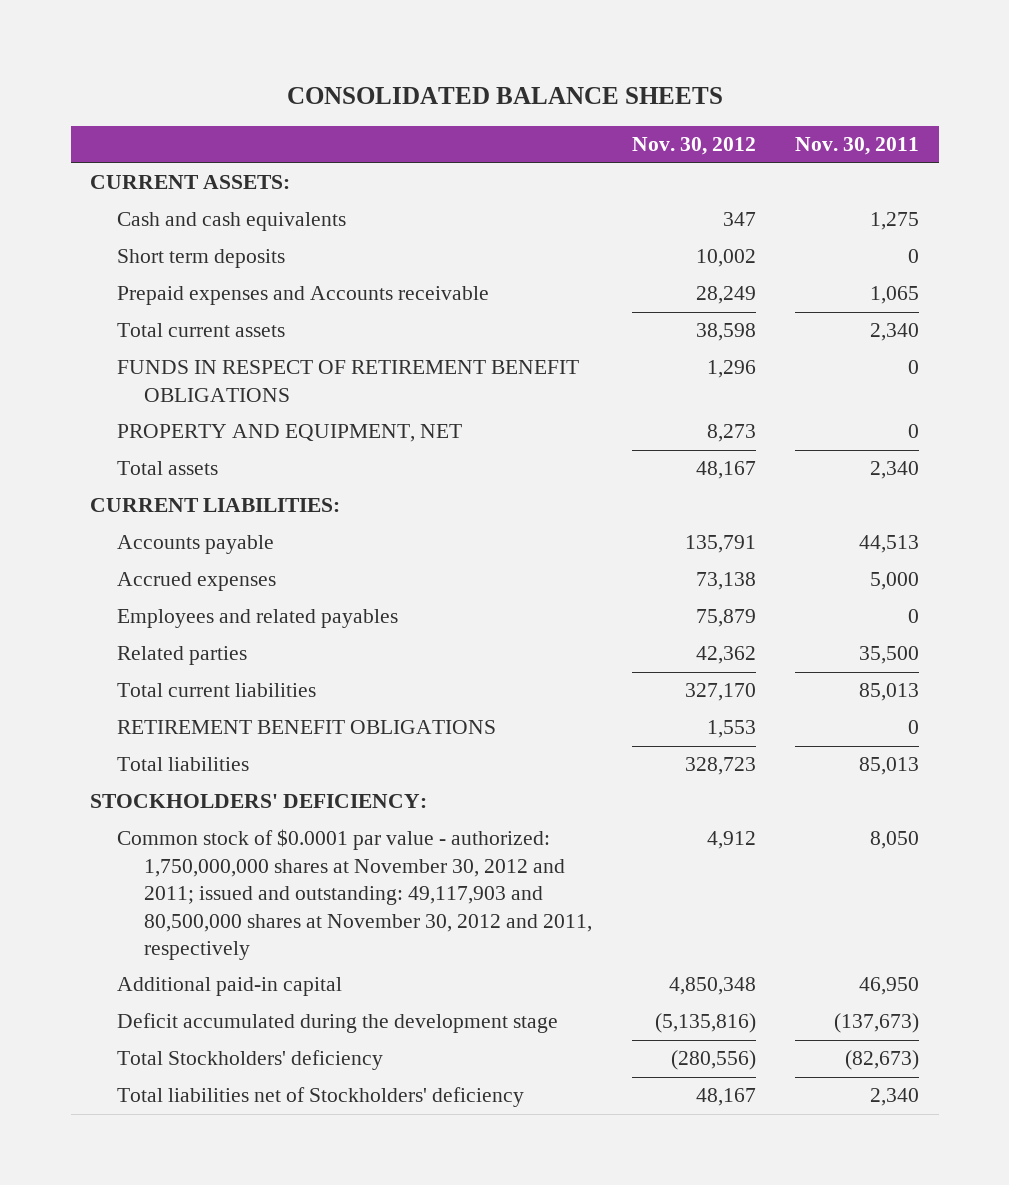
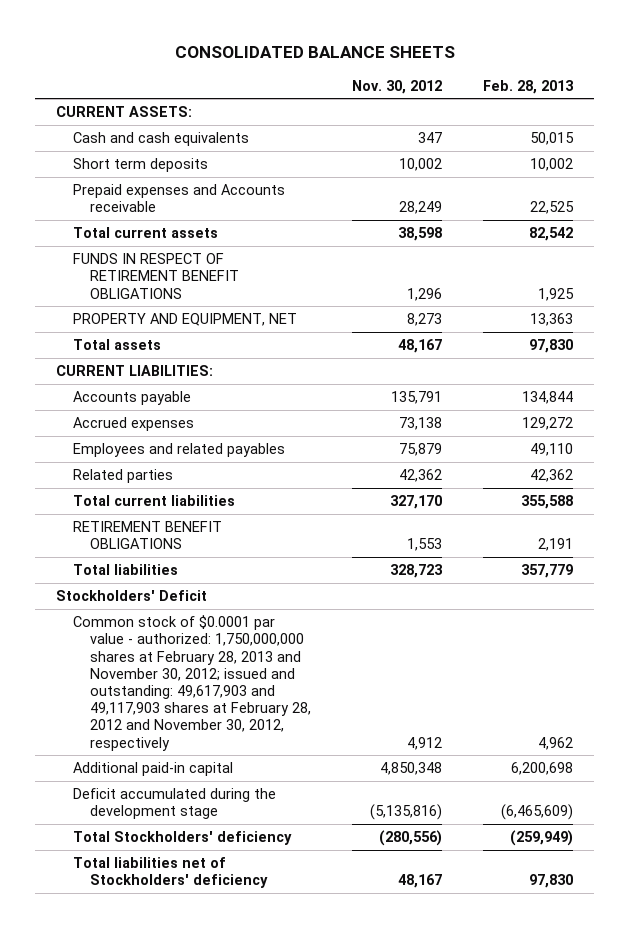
[794,137,919,156] Nov. 30, 2011 -> none
none -> [483,79,575,94] Feb. 28, 2013
[90,794,428,809] STOCKHOLDERS' DEFICIENCY: -> [55,590,207,602] Stockholders' Deficit
[117,829,593,960] Common stock of $0.0001 par value - authorized: 1,750,000,000 shares at November 30, 2012 and 2011; issued and outstanding: 49,117,903 and 80,500,000 shares at November 30, 2012 and 2011, respectively -> [73,615,312,751] Common stock of $0.0001 par value - authorized: 1,750,000,000 shares at February 28, 2013 and November 30, 2012; issued and outstanding: 49,617,903 and 49,117,903 shares at February 28, 2012 and November 30, 2012, respectively

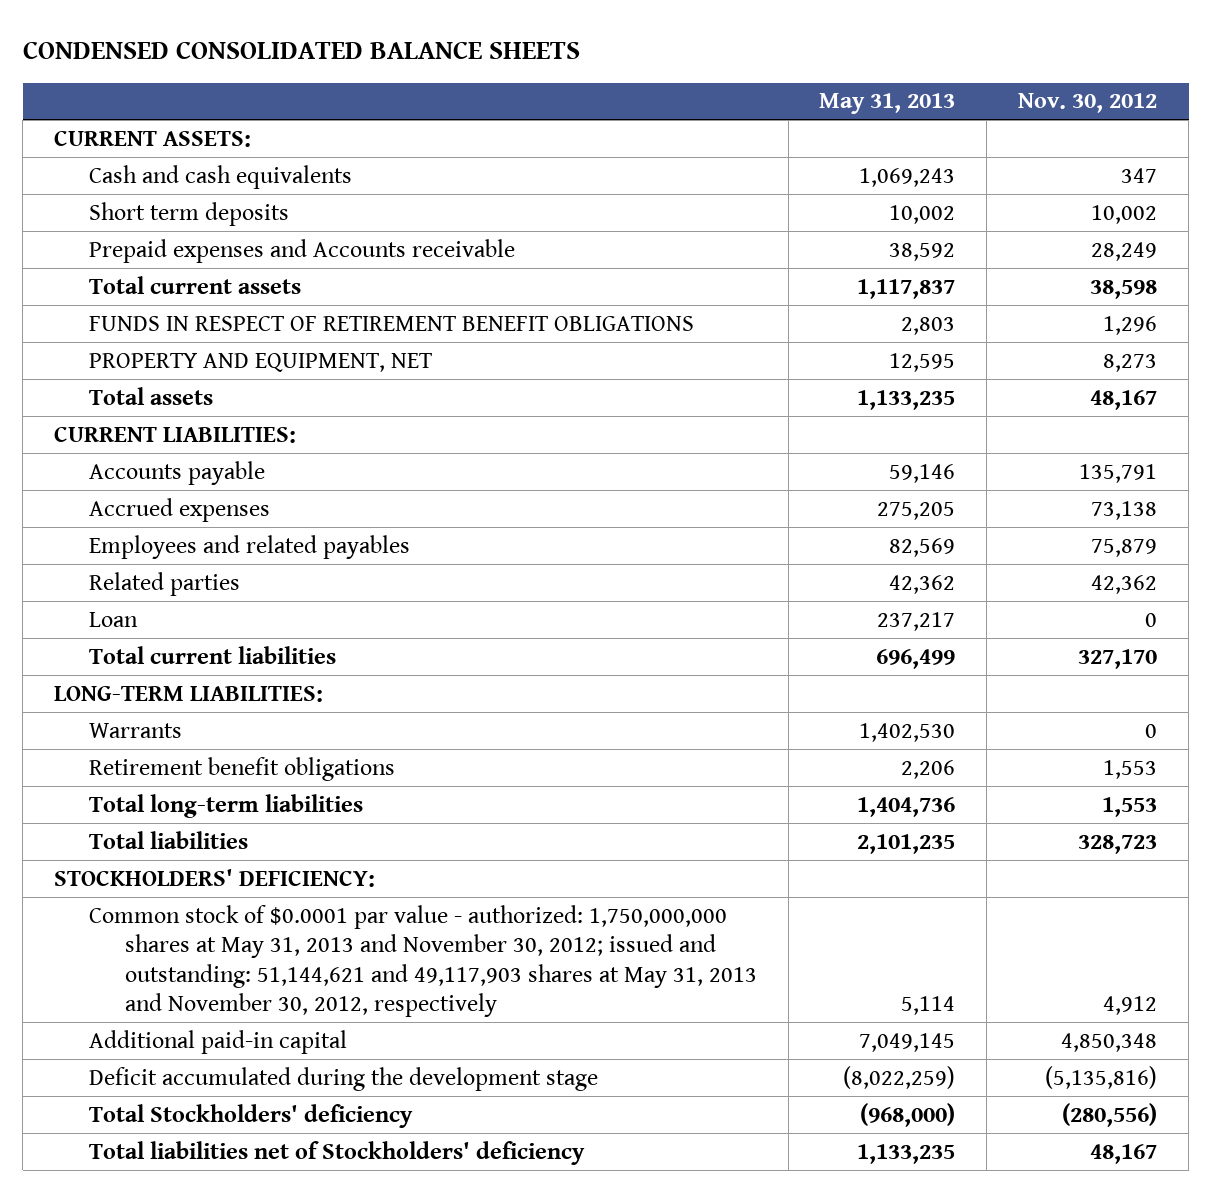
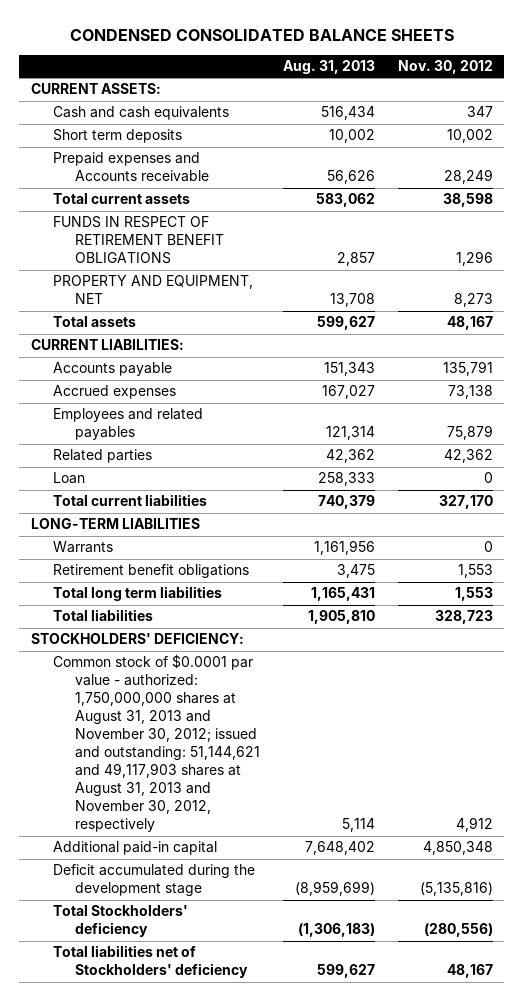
[819,93,956,115] May 31, 2013 -> none
none -> [282,60,375,75] Aug. 31, 2013
[54,685,324,702] LONG-TERM LIABILITIES: -> [30,518,200,530] LONG-TERM LIABILITIES
[89,793,364,818] Total long-term liabilities -> [52,586,222,602] Total long term liabilities
[89,904,757,1018] Common stock of $0.0001 par value - authorized: 1,750,000,000 shares at May 31, 2013 and November 30, 2012; issued and outstanding: 51,144,621 and 49,117,903 shares at May 31, 2013 and November 30, 2012, respectively -> [52,654,260,833] Common stock of $0.0001 par value - authorized: 1,750,000,000 shares at August 31, 2013 and November 30, 2012; issued and outstanding: 51,144,621 and 49,117,903 shares at August 31, 2013 and November 30, 2012, respectively

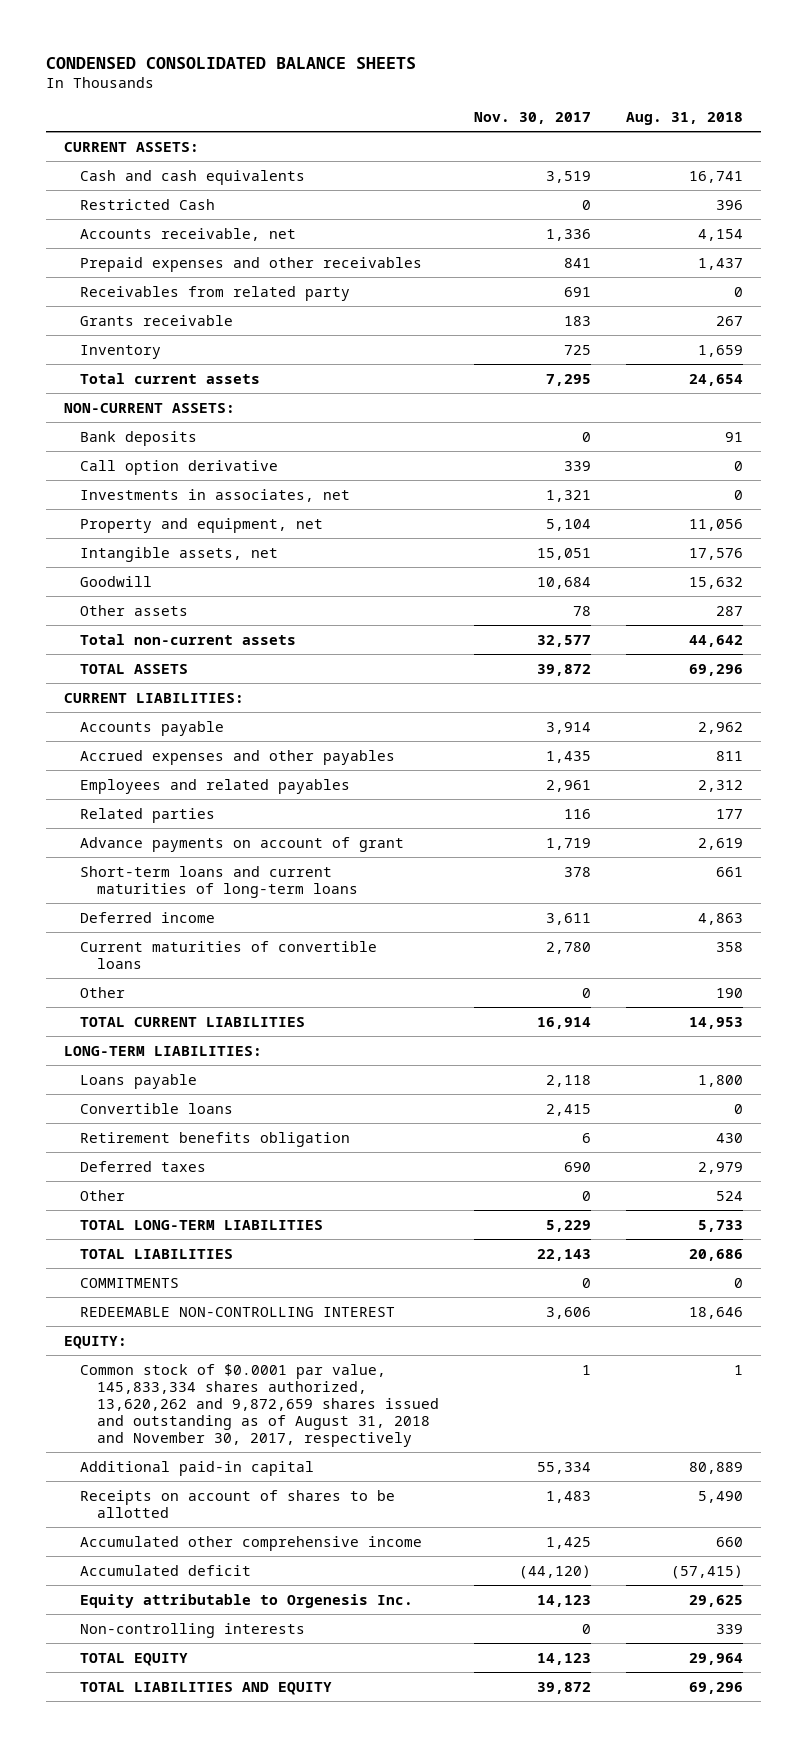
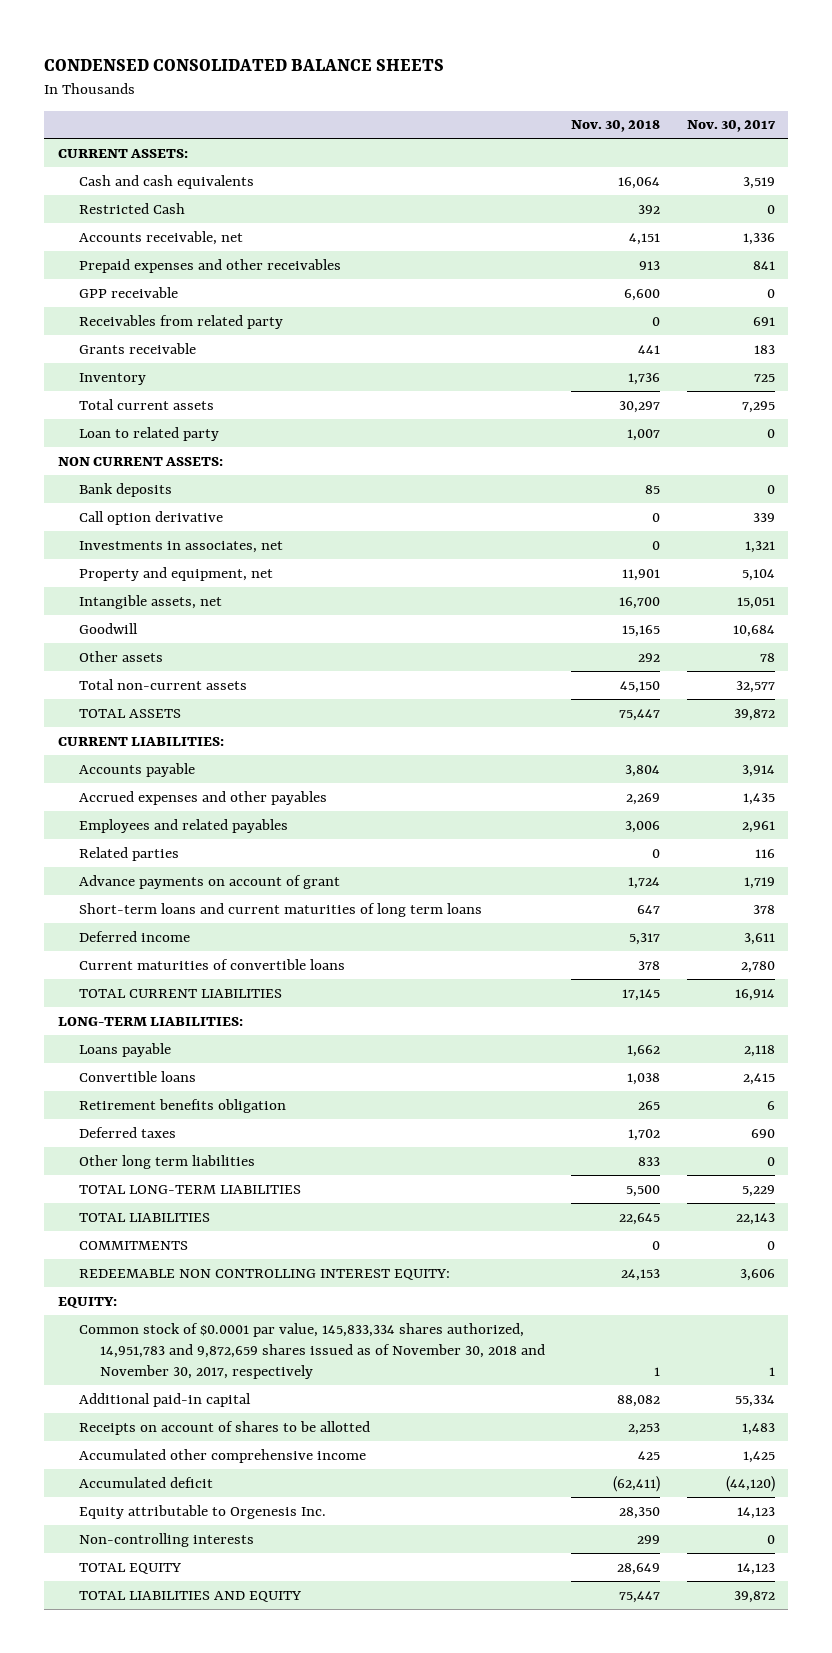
[626,112,744,126] Aug. 31, 2018 -> none
none -> [571,120,661,133] Nov. 30, 2018
none -> [78,286,178,298] GPP receivable
none -> [78,426,219,441] Loan to related party
[63,402,235,413] NON-CURRENT ASSETS: -> [57,456,223,466] NON CURRENT ASSETS:
[80,865,358,898] Short-term loans and current maturities of long-term loans -> [78,902,482,917] Short-term loans and current maturities of long term loans
[80,986,126,998] Other -> none
[80,1189,126,1201] Other -> [78,1154,255,1169] Other long term liabilities
[80,1306,396,1317] REDEEMABLE NON-CONTROLLING INTEREST -> [78,1268,450,1280] REDEEMABLE NON CONTROLLING INTEREST EQUITY:
[80,1363,439,1448] Common stock of $0.0001 par value, 145,833,334 shares authorized, 13,620,262 and 9,872,659 shares issued and outstanding as of August 31, 2018 and November 30, 2017, respectively -> [78,1322,545,1379] Common stock of $0.0001 par value, 145,833,334 shares authorized, 14,951,783 and 9,872,659 shares issued as of November 30, 2018 and November 30, 2017, respectively

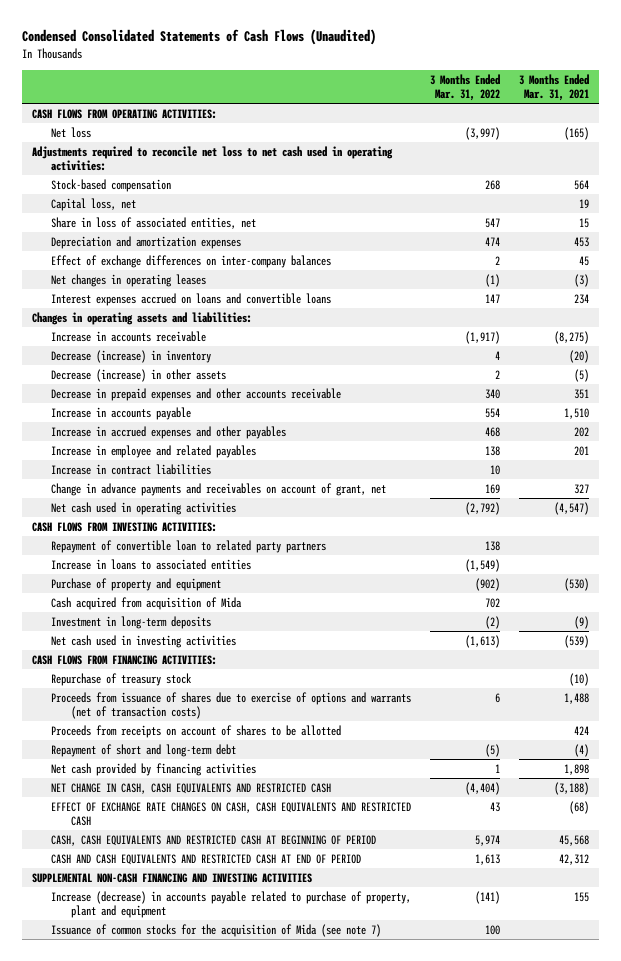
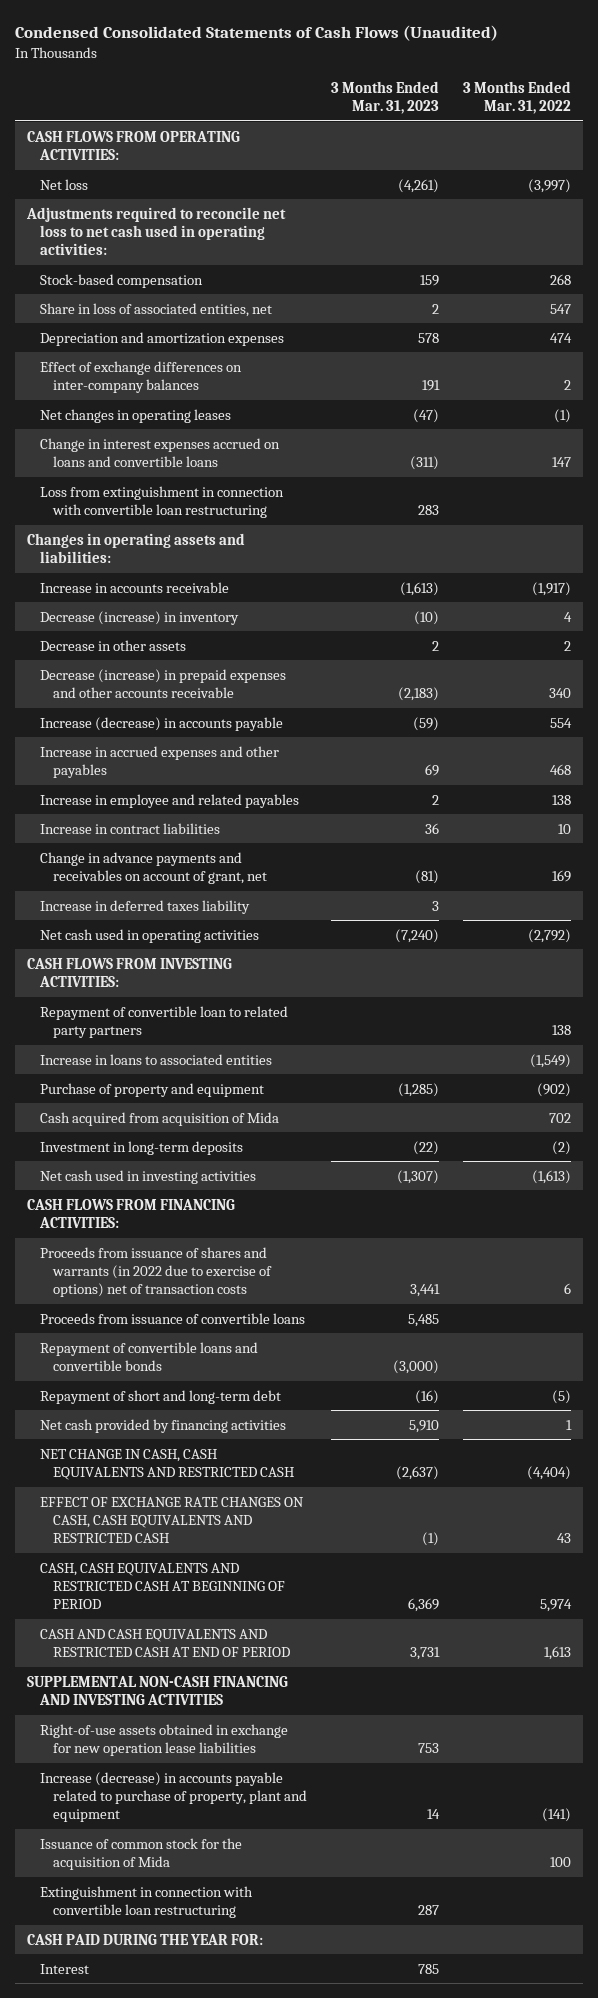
[519,73,590,101] 3 Months Ended Mar. 31, 2021 -> none
none -> [330,80,439,114] 3 Months Ended Mar. 31, 2023
[51,197,137,211] Capital loss, net -> none
[51,292,332,306] Interest expenses accrued on loans and convertible loans -> [40,437,281,467] Change in interest expenses accrued on loans and convertible loans
none -> [40,485,285,518] Loss from extinguishment in connection with convertible loan restructuring
[51,368,227,382] Decrease (increase) in other assets -> [40,639,187,651] Decrease in other assets
[51,387,342,401] Decrease in prepaid expenses and other accounts receivable -> [40,668,287,698] Decrease (increase) in prepaid expenses and other accounts receivable
[51,406,192,420] Increase in accounts payable -> [40,716,284,731] Increase (decrease) in accounts payable
none -> [40,899,251,914] Increase in deferred taxes liability
[51,672,193,686] Repurchase of treasury stock -> none
[51,724,342,738] Proceeds from receipts on account of shares to be allotted -> none
[51,691,412,720] Proceeds from issuance of shares due to exercise of options and warrants (net of transaction costs) -> [40,1246,272,1298] Proceeds from issuance of shares and warrants (in 2022 due to exercise of options) net of transaction costs
none -> [40,1312,306,1324] Proceeds from issuance of convertible loans
none -> [40,1341,259,1371] Repayment of convertible loans and convertible bonds
none -> [40,1723,289,1756] Right-of-use assets obtained in exchange for new operation lease liabilities
[51,923,382,937] Issuance of common stocks for the acquisition of Mida (see note 7) -> [40,1837,243,1870] Issuance of common stock for the acquisition of Mida
none -> [40,1885,254,1918] Extinguishment in connection with convertible loan restructuring
none -> [27,1933,264,1945] CASH PAID DURING THE YEAR FOR:
none -> [40,1963,90,1974] Interest

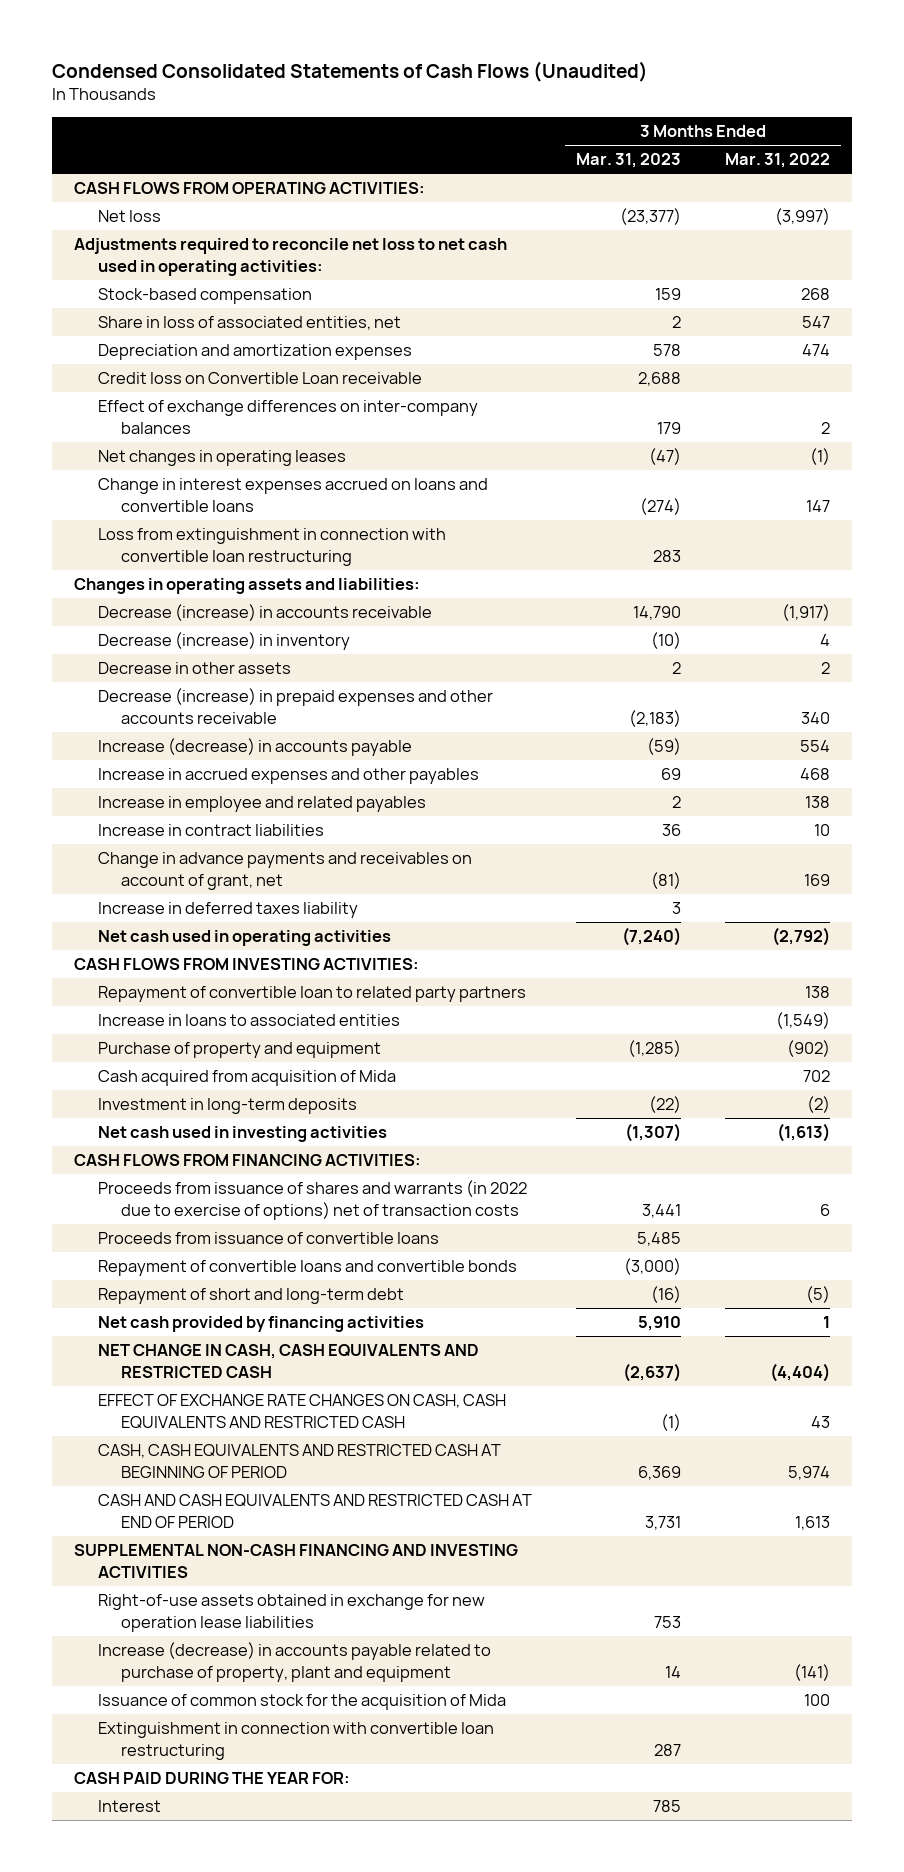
[397,178,439,193] (4,261) -> [619,208,681,226] (23,377)
none -> [97,372,422,385] Credit loss on Convertible Loan receivable
[421,379,440,391] 191 -> [656,421,681,434] 179
[409,455,439,470] (311) -> [639,497,681,515] (274)
[40,581,230,593] Increase in accounts receivable -> [97,604,432,622] Decrease (increase) in accounts receivable
[399,581,439,596] (1,613) -> [632,606,681,621] 14,790

